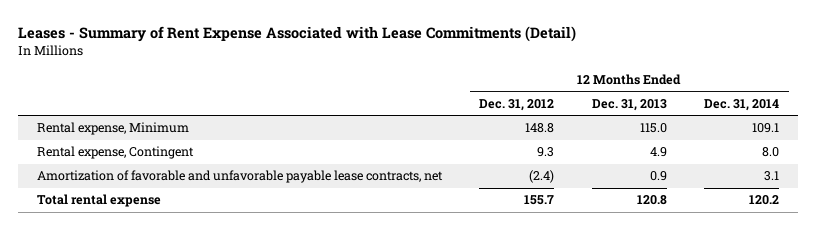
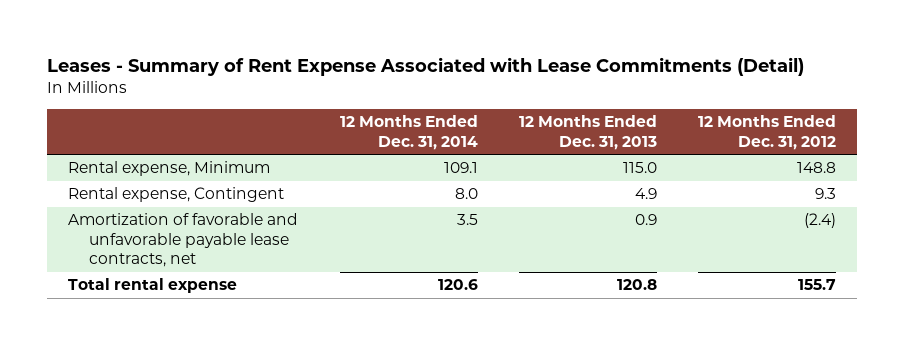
[764,171,780,182] 3.1 -> [456,214,478,226] 3.5
[749,195,780,206] 120.2 -> [437,279,478,291] 120.6

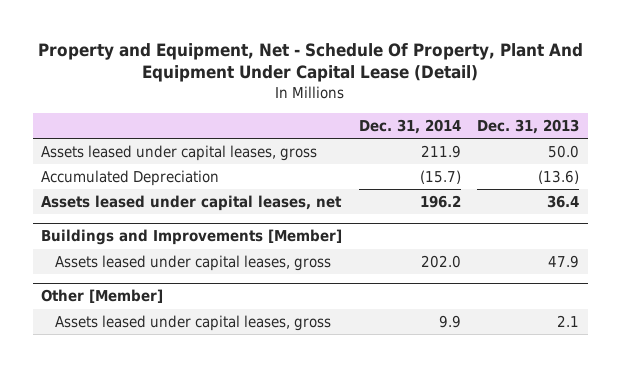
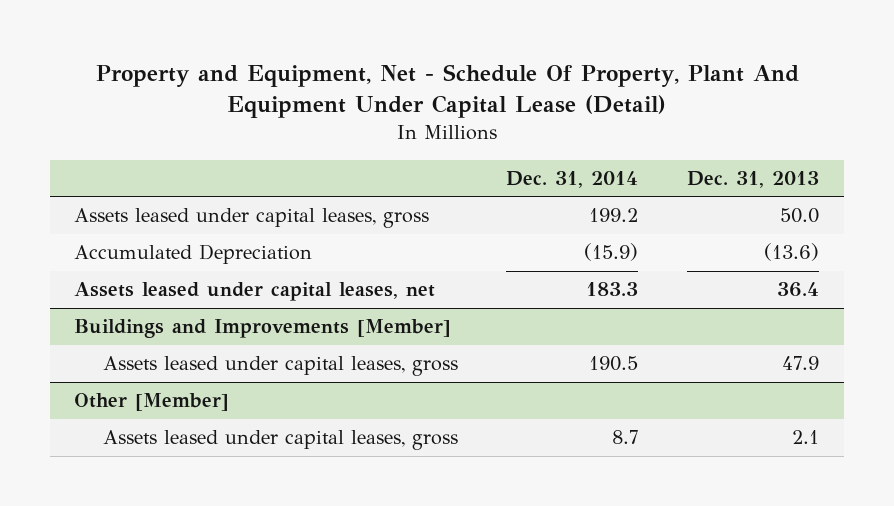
[420,145,461,159] 211.9 -> [589,208,639,223] 199.2
[419,170,461,185] (15.7) -> [584,243,639,262] (15.9)
[419,195,461,209] 196.2 -> [586,282,639,297] 183.3
[420,255,461,269] 202.0 -> [589,356,639,372] 190.5
[438,315,461,329] 9.9 -> [612,430,639,445] 8.7

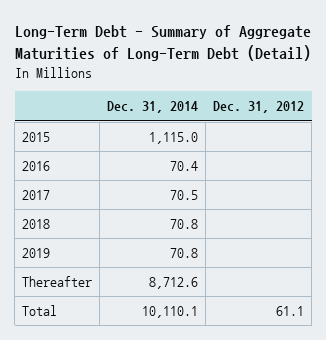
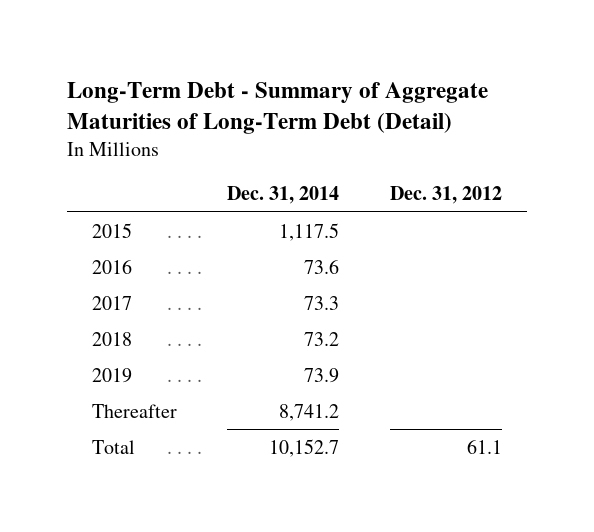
[149,132,199,145] 1,115.0 -> [279,222,340,241] 1,117.5
[170,161,199,172] 70.4 -> [304,258,340,274] 73.6
[170,190,199,201] 70.5 -> [304,295,340,310] 73.3
[170,219,199,230] 70.8 -> [304,331,340,346] 73.2
[170,248,199,259] 70.8 -> [304,367,340,383] 73.9
[149,277,199,290] 8,712.6 -> [279,403,340,421] 8,741.2
[142,306,199,319] 10,110.1 -> [269,438,340,457] 10,152.7

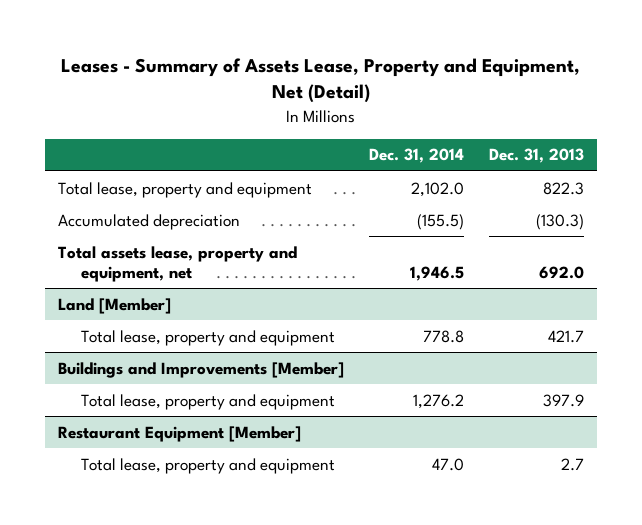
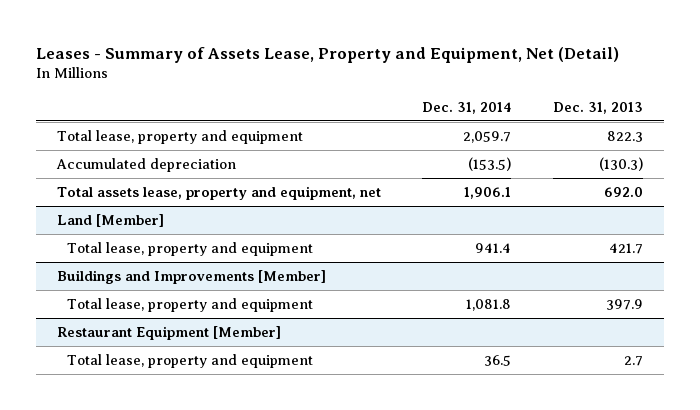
[410,181,464,197] 2,102.0 -> [463,130,512,143] 2,059.7
[416,213,464,230] (155.5) -> [468,156,512,171] (153.5)
[409,265,464,281] 1,946.5 -> [464,186,512,199] 1,906.1
[422,329,464,343] 778.8 -> [475,242,512,253] 941.4
[412,393,464,409] 1,276.2 -> [466,298,512,311] 1,081.8
[431,457,464,471] 47.0 -> [484,354,512,366] 36.5

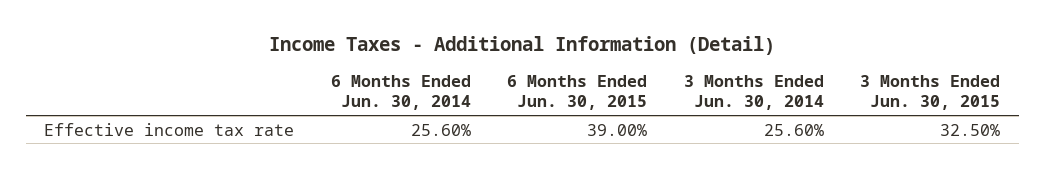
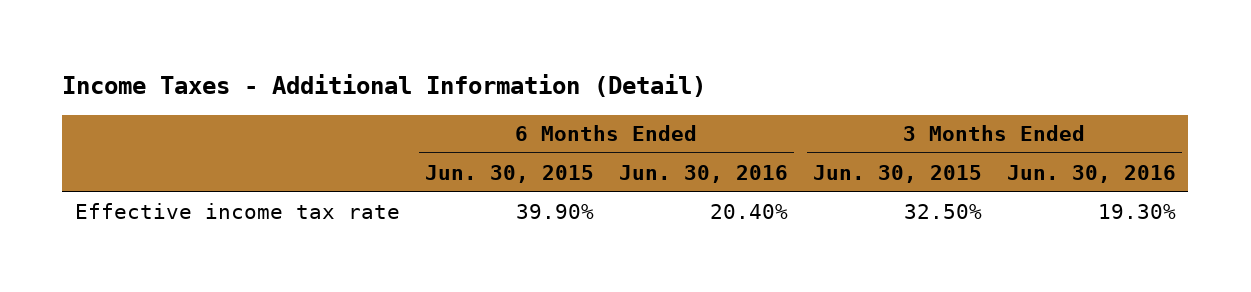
[330,75,471,111] 6 Months Ended Jun. 30, 2014 -> none
[683,75,824,111] 3 Months Ended Jun. 30, 2014 -> none
none -> [618,164,788,183] Jun. 30, 2016
none -> [1006,164,1176,183] Jun. 30, 2016
[587,123,648,136] 39.00% -> [515,203,594,219] 39.90%

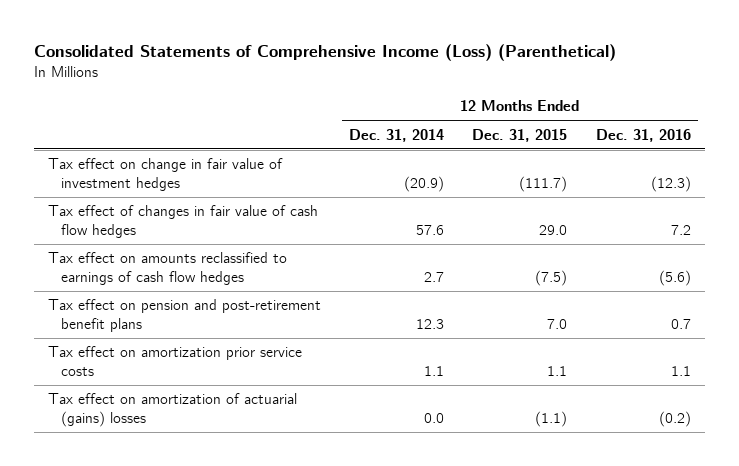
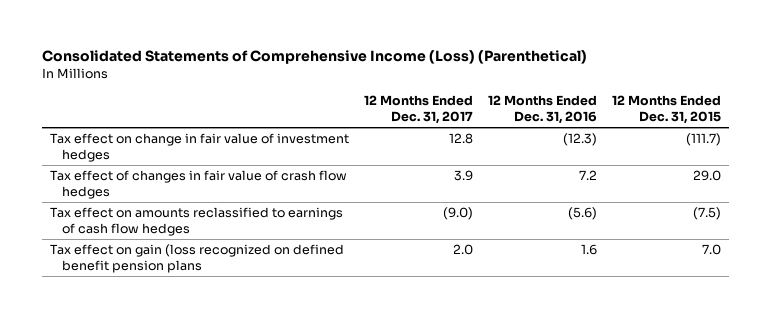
[349,128,445,142] Dec. 31, 2014 -> none
none -> [363,95,473,124] 12 Months Ended Dec. 31, 2017
[47,205,318,238] Tax effect of changes in fair value of cash flow hedges -> [49,170,347,199] Tax effect of changes in fair value of crash flow hedges
[47,346,302,376] Tax effect on amortization prior service costs -> none
[47,393,297,427] Tax effect on amortization of actuarial (gains) losses -> none
[47,299,321,332] Tax effect on pension and post-retirement benefit plans -> [49,244,344,273] Tax effect on gain (loss recognized on defined benefit pension plans
[670,318,691,329] 0.7 -> [581,244,598,256] 1.6

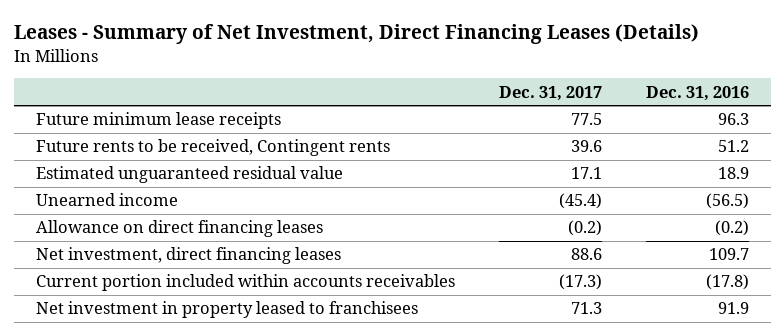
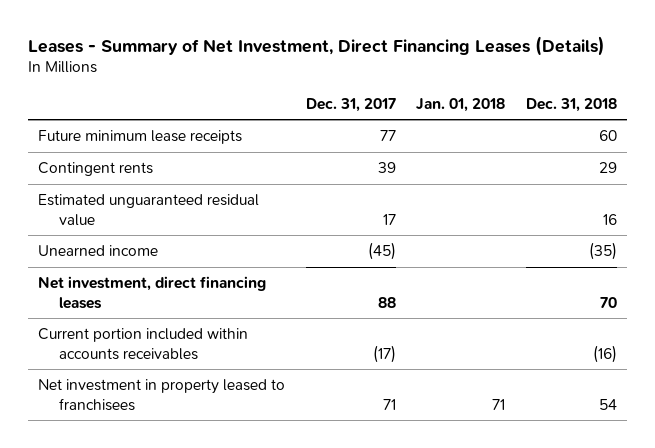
[645,85,749,101] Dec. 31, 2016 -> none
none -> [416,97,506,112] Jan. 01, 2018
none -> [525,97,617,112] Dec. 31, 2018
[35,220,323,238] Allowance on direct financing leases -> none
[570,113,602,126] 77.5 -> [379,130,396,142] 77
[35,139,390,157] Future rents to be received, Contingent rents -> [38,162,154,177] Contingent rents
[570,140,602,153] 39.6 -> [377,162,396,174] 39
[570,167,602,180] 17.1 -> [382,213,396,225] 17
[558,193,602,210] (45.4) -> [367,242,396,261] (45)
[570,248,602,261] 88.6 -> [377,296,396,308] 88
[558,274,602,291] (17.3) -> [372,344,396,363] (17)
[570,302,602,315] 71.3 -> [382,398,396,410] 71

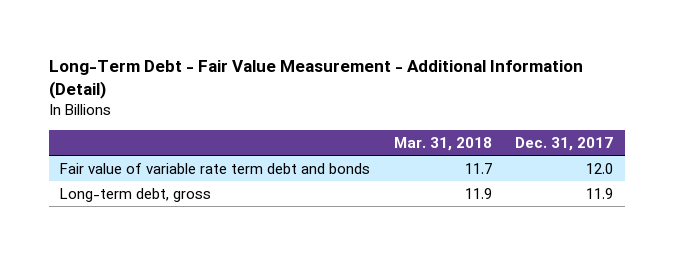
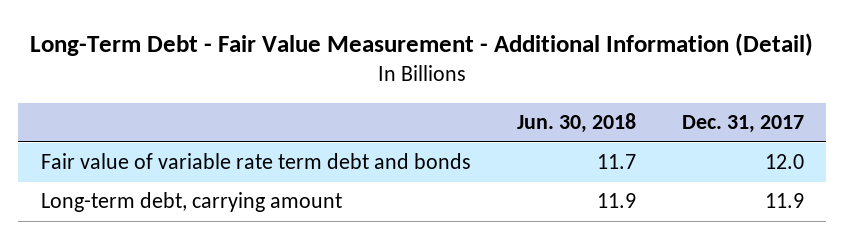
[393,136,492,151] Mar. 31, 2018 -> none
none -> [516,113,636,134] Jun. 30, 2018
[60,187,212,202] Long-term debt, gross -> [40,192,342,213] Long-term debt, carrying amount

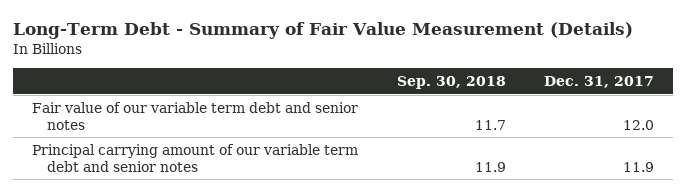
[30,32,814,56] Long-Term Debt - Fair Value Measurement - Additional Information (Detail) -> [13,22,634,40] Long-Term Debt - Summary of Fair Value Measurement (Details)
[516,113,636,134] Jun. 30, 2018 -> none
none -> [396,76,506,90] Sep. 30, 2018
[40,153,471,170] Fair value of variable rate term debt and bonds -> [32,101,359,130] Fair value of our variable term debt and senior notes
[40,192,342,213] Long-term debt, carrying amount -> [32,143,359,172] Principal carrying amount of our variable term debt and senior notes

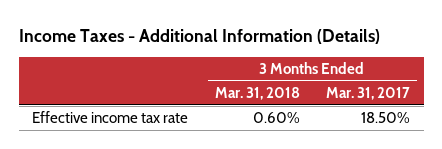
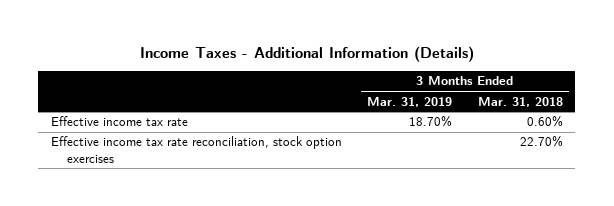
[326,87,411,101] Mar. 31, 2017 -> none
none -> [367,96,453,107] Mar. 31, 2019
none -> [51,136,343,163] Effective income tax rate reconciliation, stock option exercises

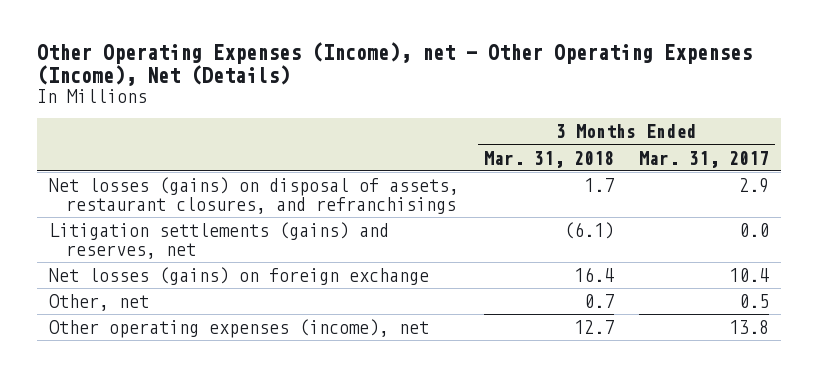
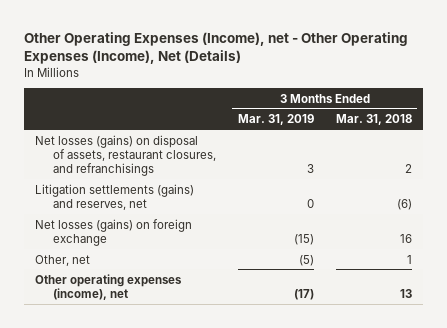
[638,150,769,168] Mar. 31, 2017 -> none
none -> [237,114,314,126] Mar. 31, 2019
[583,178,614,193] 1.7 -> [404,164,412,174] 2
[563,222,614,240] (6.1) -> [396,198,412,210] (6)
[573,267,614,283] 16.4 -> [399,233,412,243] 16
[583,294,614,309] 0.7 -> [406,254,412,264] 1
[573,320,614,335] 12.7 -> [399,288,412,298] 13

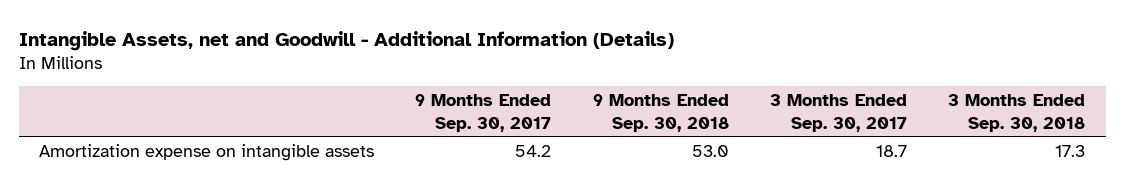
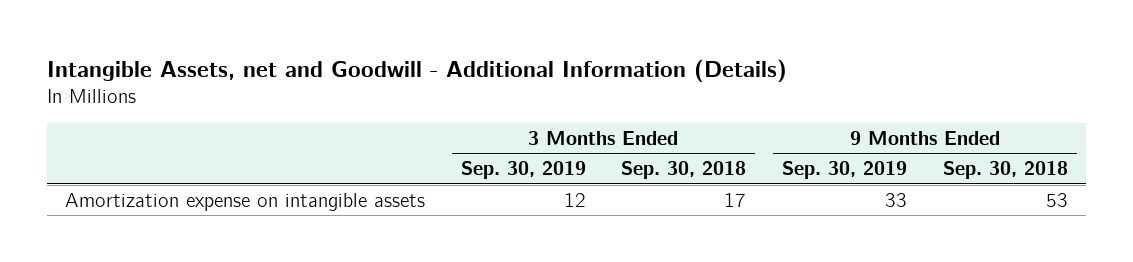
[415,94,552,132] 9 Months Ended Sep. 30, 2017 -> none
[769,94,907,132] 3 Months Ended Sep. 30, 2017 -> none
none -> [460,161,586,180] Sep. 30, 2019
none -> [782,161,908,180] Sep. 30, 2019
[691,144,729,157] 53.0 -> [1046,192,1069,207] 53
[1055,144,1086,157] 17.3 -> [724,192,747,207] 17

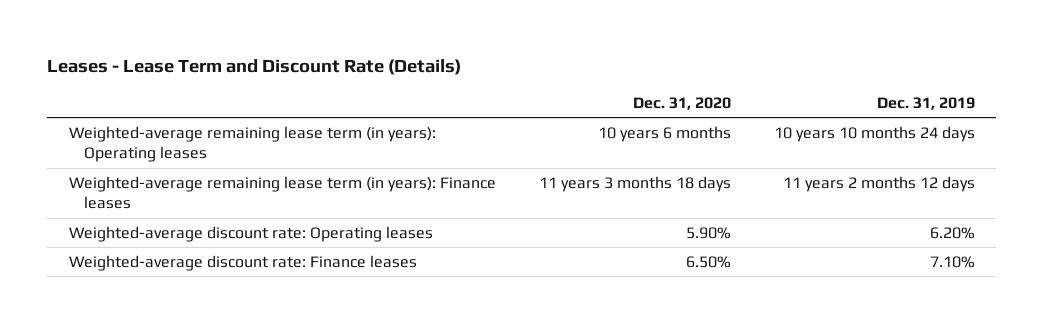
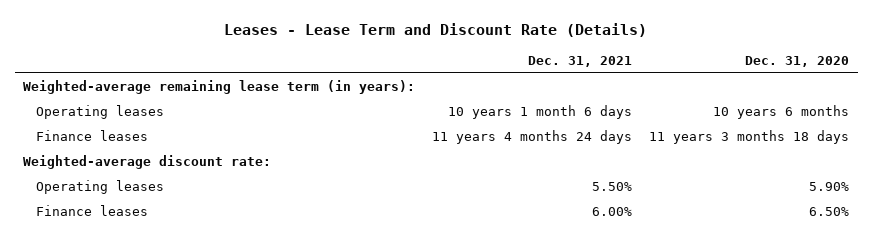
[876,96,975,110] Dec. 31, 2019 -> none
none -> [528,55,633,67] Dec. 31, 2021
none -> [23,80,416,95] Weighted-average remaining lease term (in years):
[68,125,436,163] Weighted-average remaining lease term (in years): Operating leases -> [36,105,165,120] Operating leases
[68,175,496,210] Weighted-average remaining lease term (in years): Finance leases -> [36,130,149,142] Finance leases
none -> [23,155,272,170] Weighted-average discount rate:
[68,225,433,242] Weighted-average discount rate: Operating leases -> [36,180,165,195] Operating leases
[68,254,417,271] Weighted-average discount rate: Finance leases -> [36,205,149,217] Finance leases

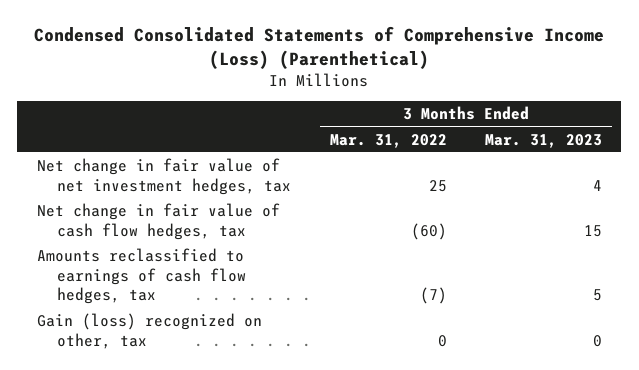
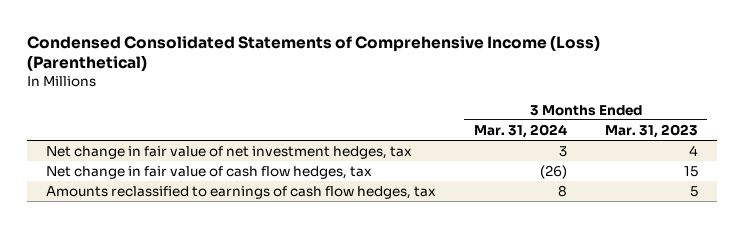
[329,133,447,148] Mar. 31, 2022 -> none
none -> [473,123,567,138] Mar. 31, 2024
[36,313,262,349] Gain (loss) recognized on other, tax -> none

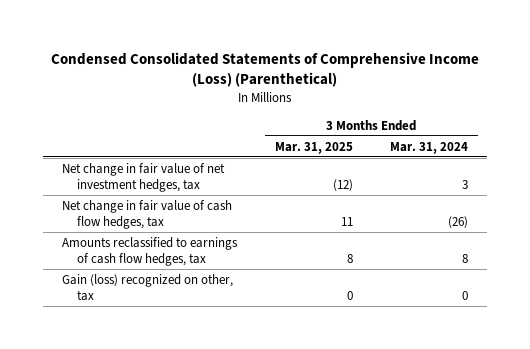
[604,123,698,138] Mar. 31, 2023 -> none
none -> [274,141,353,154] Mar. 31, 2025
none -> [62,273,234,301] Gain (loss) recognized on other, tax

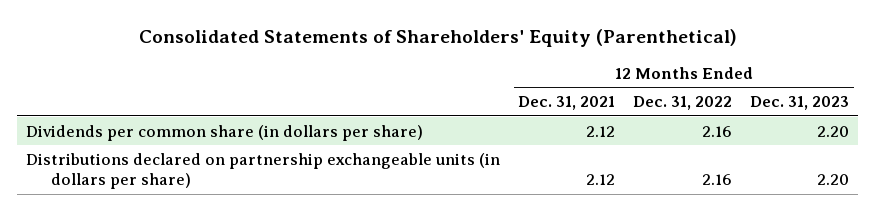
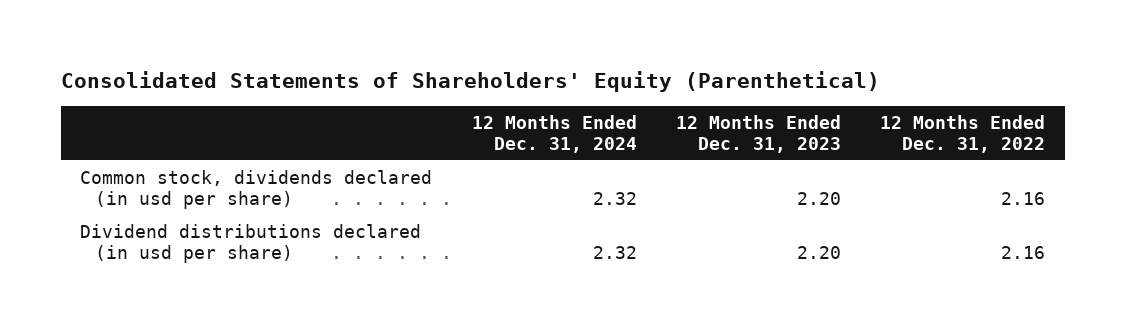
[518,96,616,111] Dec. 31, 2021 -> none
none -> [471,114,637,153] 12 Months Ended Dec. 31, 2024
[26,124,424,141] Dividends per common share (in dollars per share) -> [80,170,433,209] Common stock, dividends declared (in usd per share)
[26,152,501,190] Distributions declared on partnership exchangeable units (in dollars per share) -> [80,224,422,263] Dividend distributions declared (in usd per share)

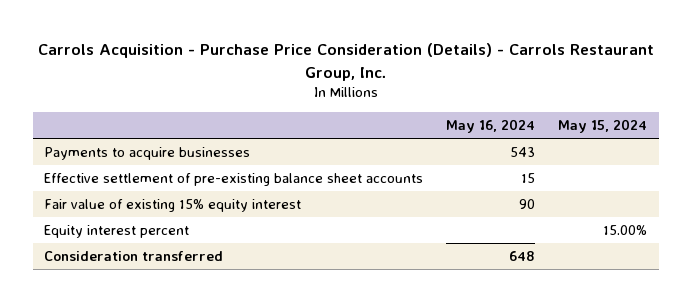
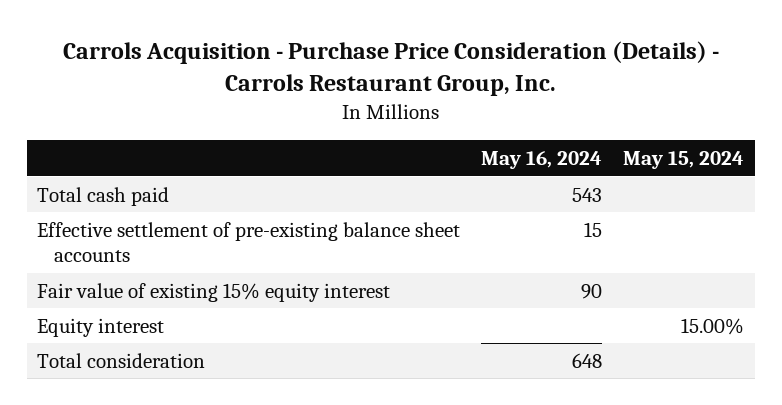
[44,147,251,161] Payments to acquire businesses -> [37,186,170,206] Total cash paid
[44,225,190,239] Equity interest percent -> [37,317,165,337] Equity interest
[44,251,224,262] Consideration transferred -> [37,352,206,368] Total consideration

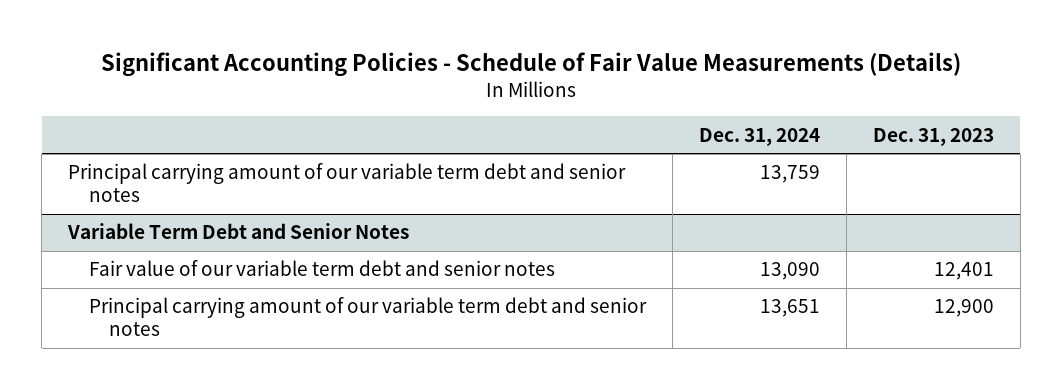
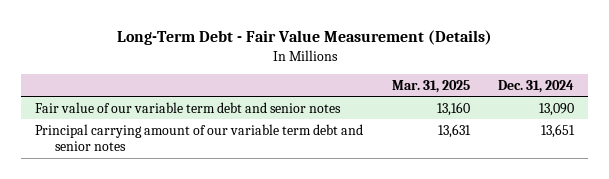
[100,52,961,78] Significant Accounting Policies - Schedule of Fair Value Measurements (Details) -> [116,30,492,46] Long-Term Debt - Fair Value Measurement (Details)
[872,127,994,146] Dec. 31, 2023 -> none
none -> [391,79,470,93] Mar. 31, 2025
[68,163,627,203] Principal carrying amount of our variable term debt and senior notes -> none
[67,223,410,240] Variable Term Debt and Senior Notes -> none

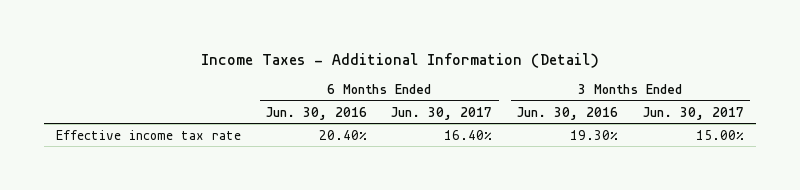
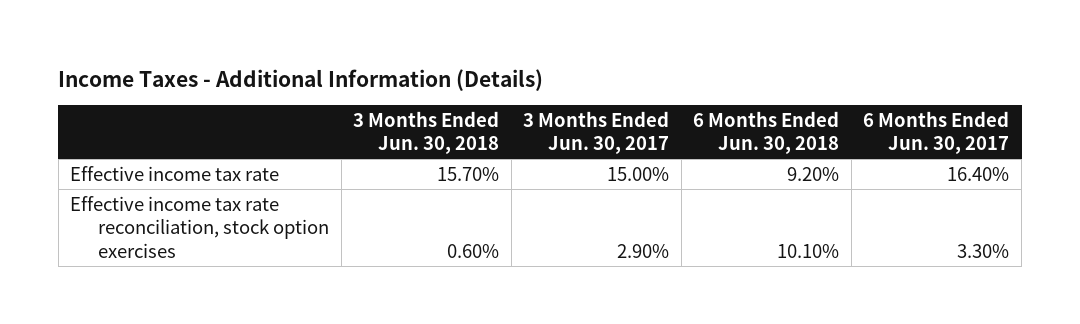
[200,52,599,68] Income Taxes - Additional Information (Detail) -> [58,68,544,91] Income Taxes - Additional Information (Details)
[265,106,367,120] Jun. 30, 2016 -> none
[517,106,619,120] Jun. 30, 2016 -> none
none -> [353,110,500,155] 3 Months Ended Jun. 30, 2018
none -> [693,110,840,155] 6 Months Ended Jun. 30, 2018
none -> [70,195,330,258] Effective income tax rate reconciliation, stock option exercises

